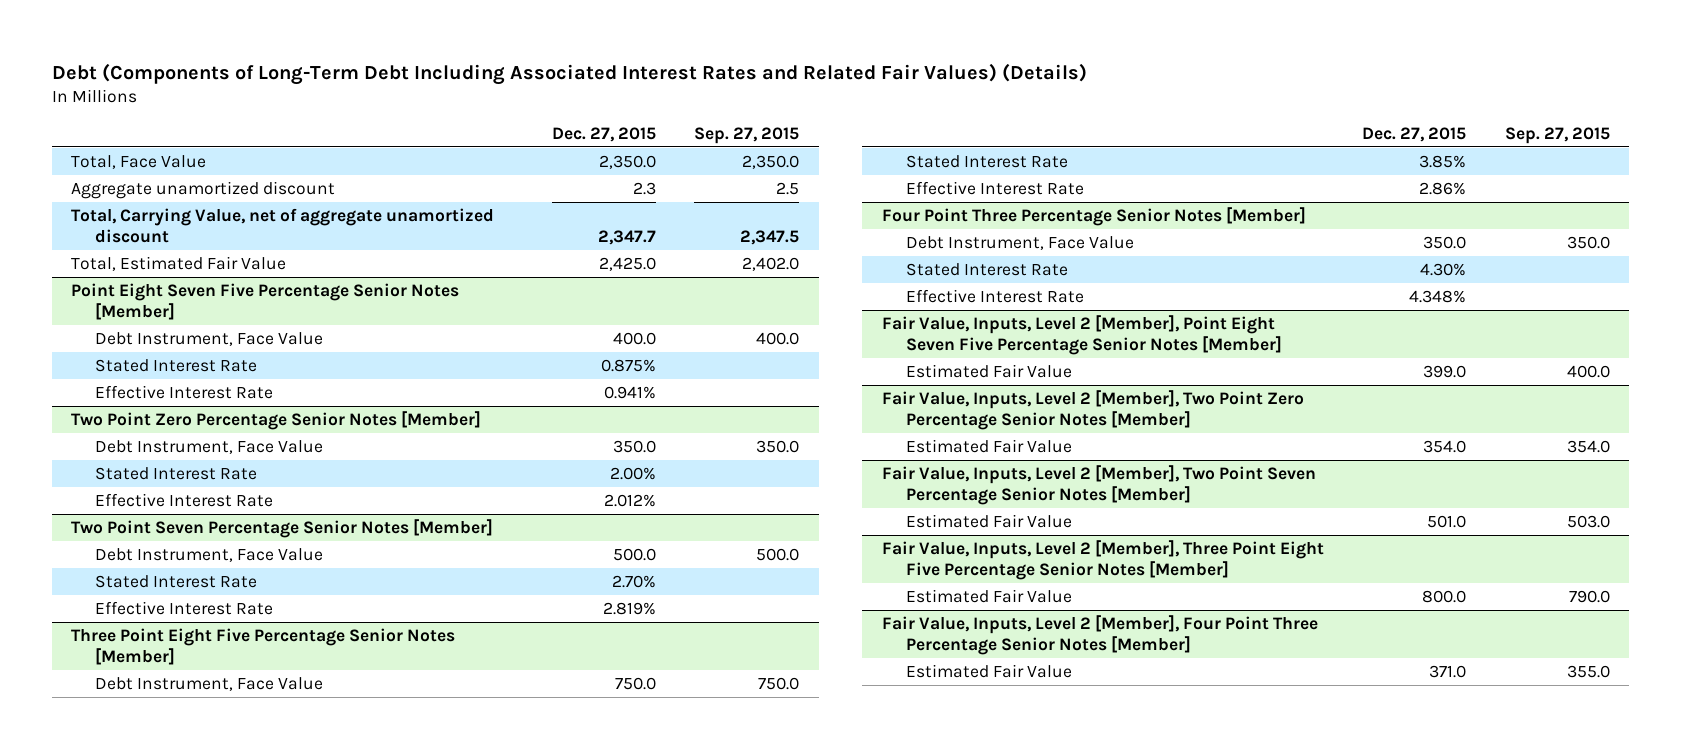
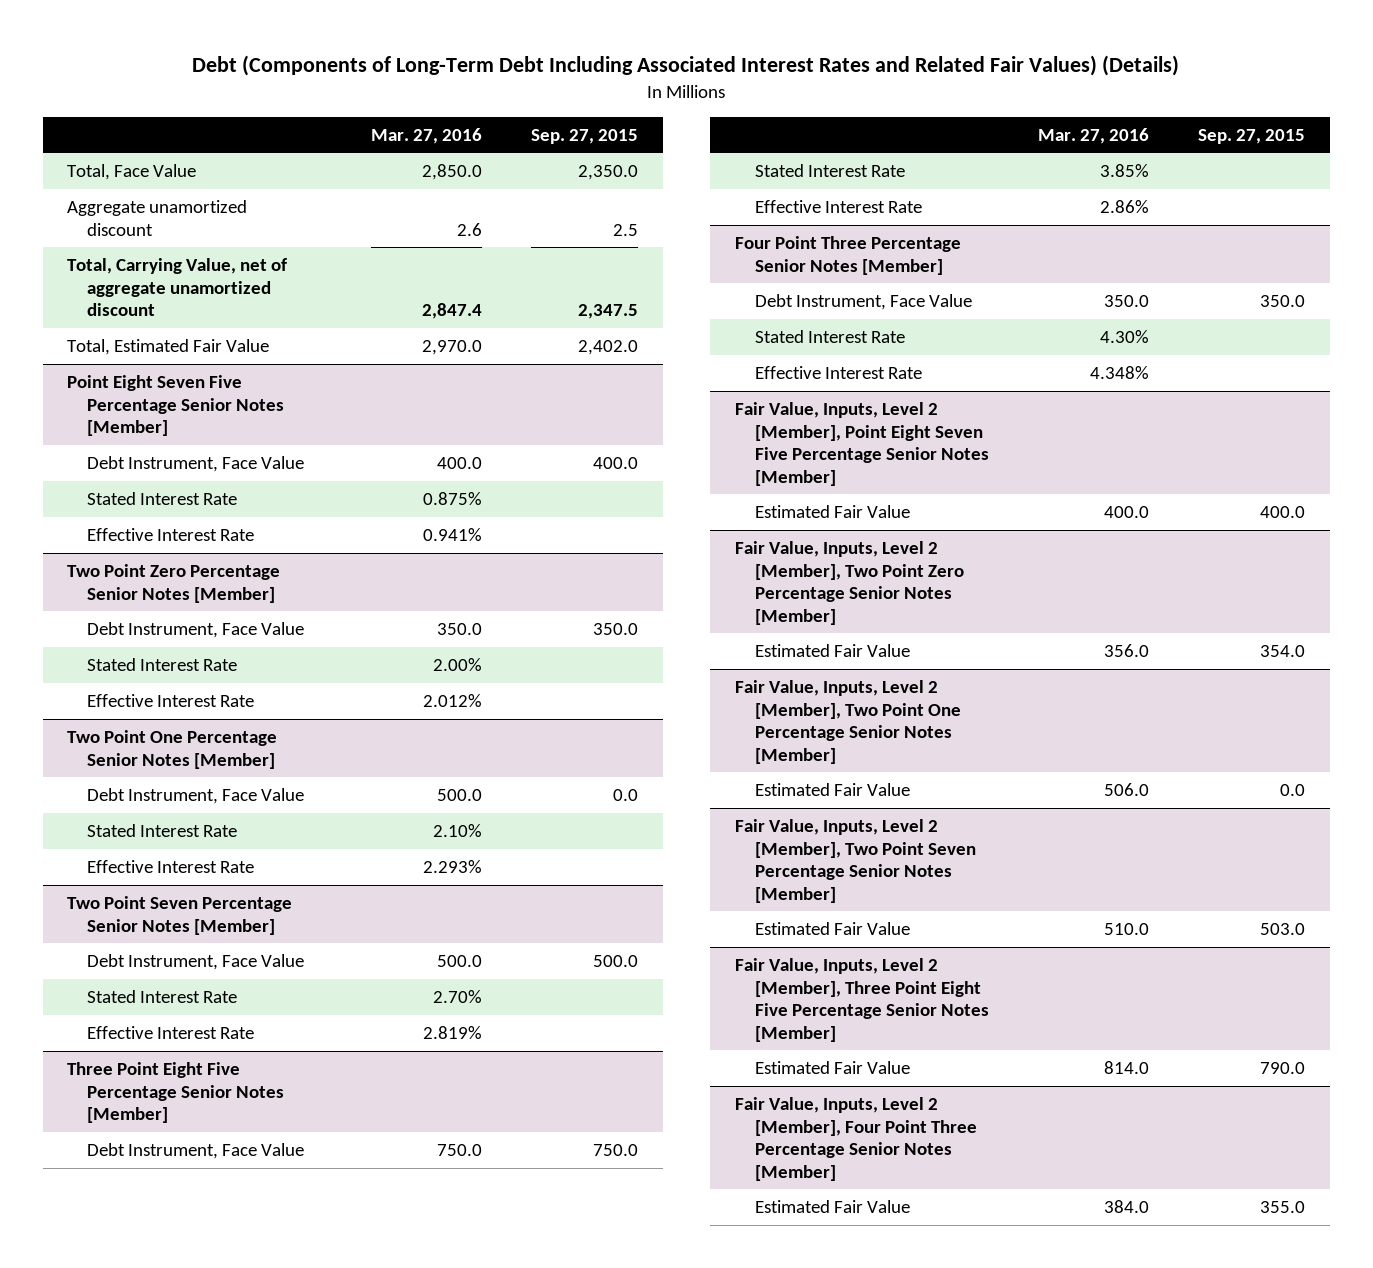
[551,126,656,142] Dec. 27, 2015 -> none
none -> [370,127,482,144] Mar. 27, 2016
none -> [67,730,278,769] Two Point One Percentage Senior Notes [Member]
none -> [87,788,305,805] Debt Instrument, Face Value
none -> [87,824,238,838] Stated Interest Rate
none -> [87,860,255,874] Effective Interest Rate
none -> [734,680,961,764] Fair Value, Inputs, Level 2 [Member], Two Point One Percentage Senior Notes [Member]
none -> [754,783,910,797] Estimated Fair Value

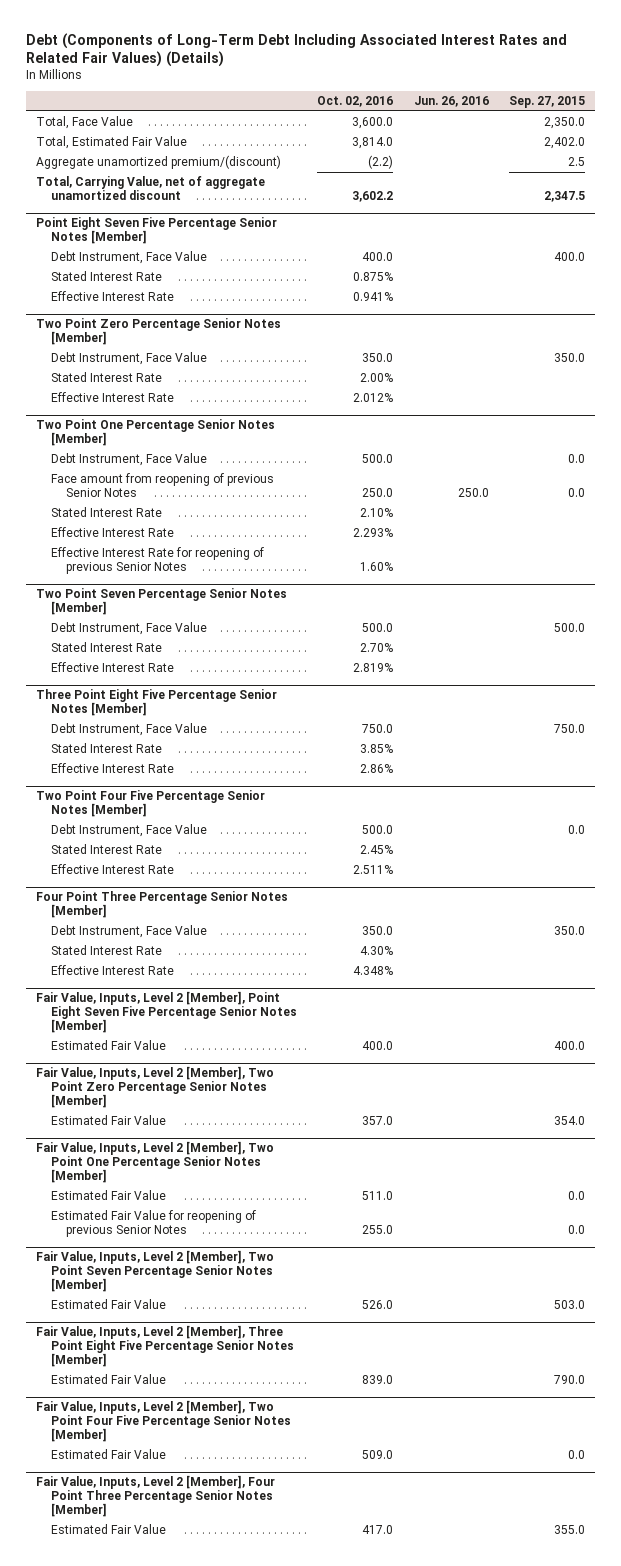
[370,127,482,144] Mar. 27, 2016 -> none
none -> [317,96,394,108] Oct. 02, 2016
none -> [413,96,489,108] Jun. 26, 2016
[67,200,248,236] Aggregate unamortized discount -> none
none -> [36,155,282,170] Aggregate unamortized premium/(discount)
[67,258,288,317] Total, Carrying Value, net of aggregate unamortized discount -> [36,176,266,201] Total, Carrying Value, net of aggregate unamortized discount
none -> [51,473,275,498] Face amount from reopening of previous Senior Notes
none -> [51,547,265,575] Effective Interest Rate for reopening of previous Senior Notes
none -> [36,790,266,818] Two Point Four Five Percentage Senior Notes [Member]
none -> [51,824,208,838] Debt Instrument, Face Value
none -> [51,844,163,855] Stated Interest Rate
none -> [51,864,175,875] Effective Interest Rate
none -> [51,1210,257,1238] Estimated Fair Value for reopening of previous Senior Notes
none -> [36,1400,292,1443] Fair Value, Inputs, Level 2 [Member], Two Point Four Five Percentage Senior Notes [Member]
none -> [51,1449,167,1460] Estimated Fair Value

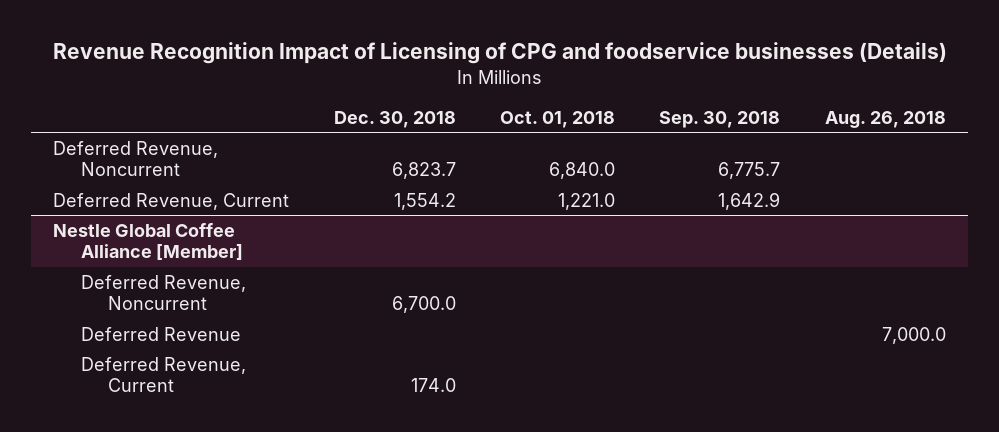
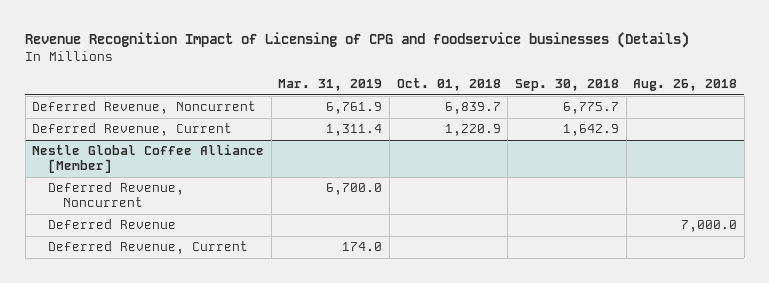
[333,110,456,128] Dec. 30, 2018 -> none
none -> [278,79,383,92] Mar. 31, 2019
[549,161,616,179] 6,840.0 -> [444,102,501,115] 6,839.7
[558,192,616,210] 1,221.0 -> [444,124,501,137] 1,220.9

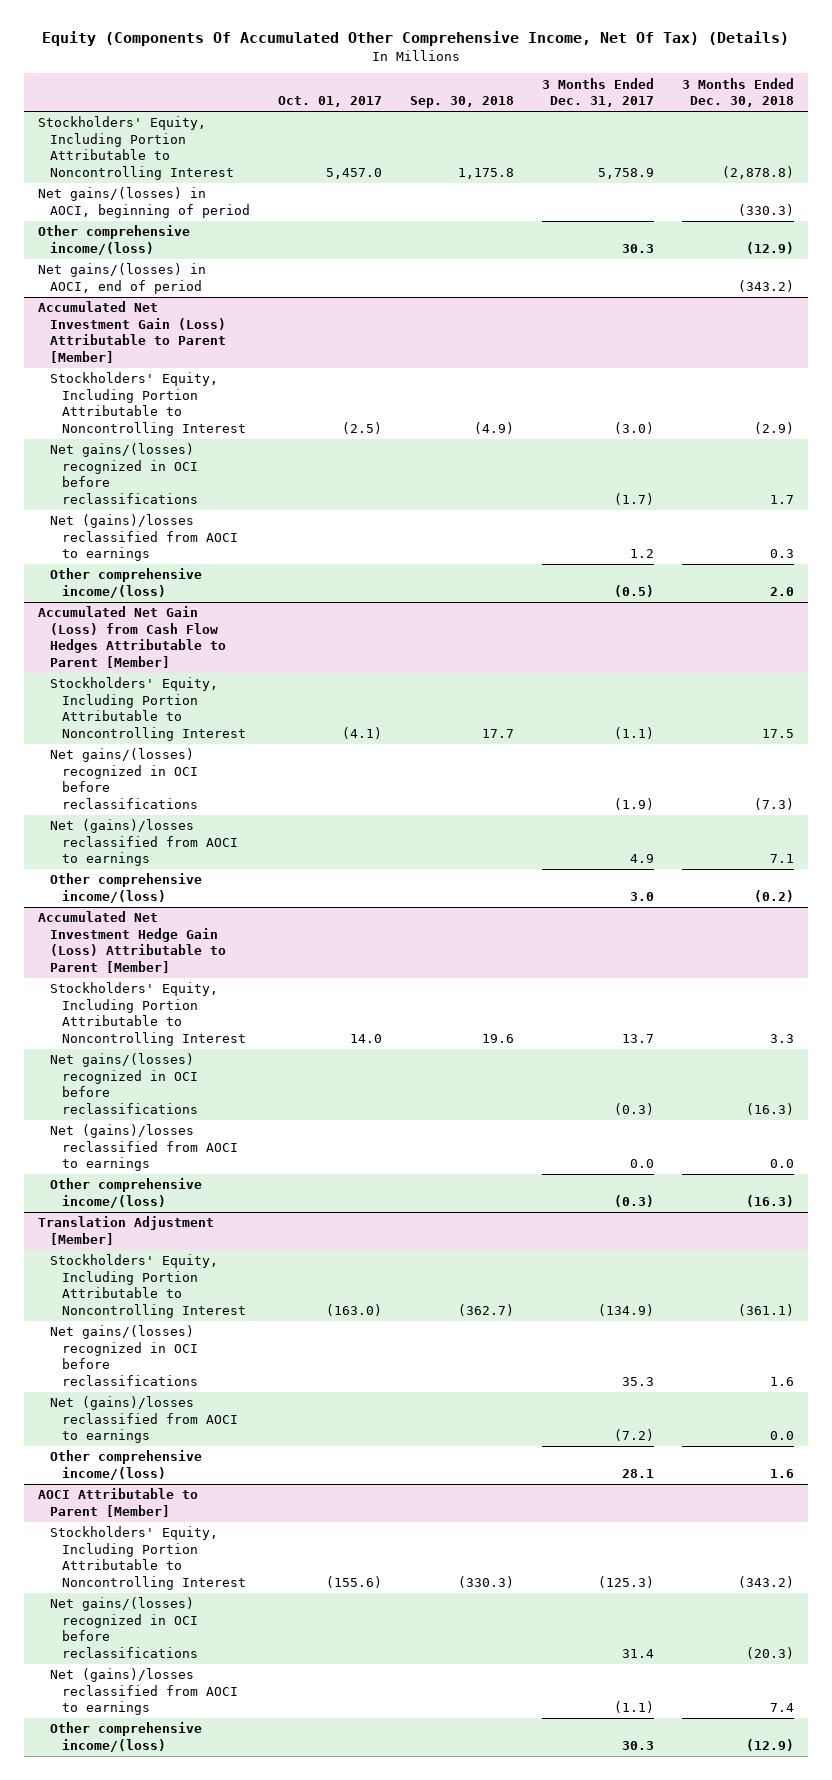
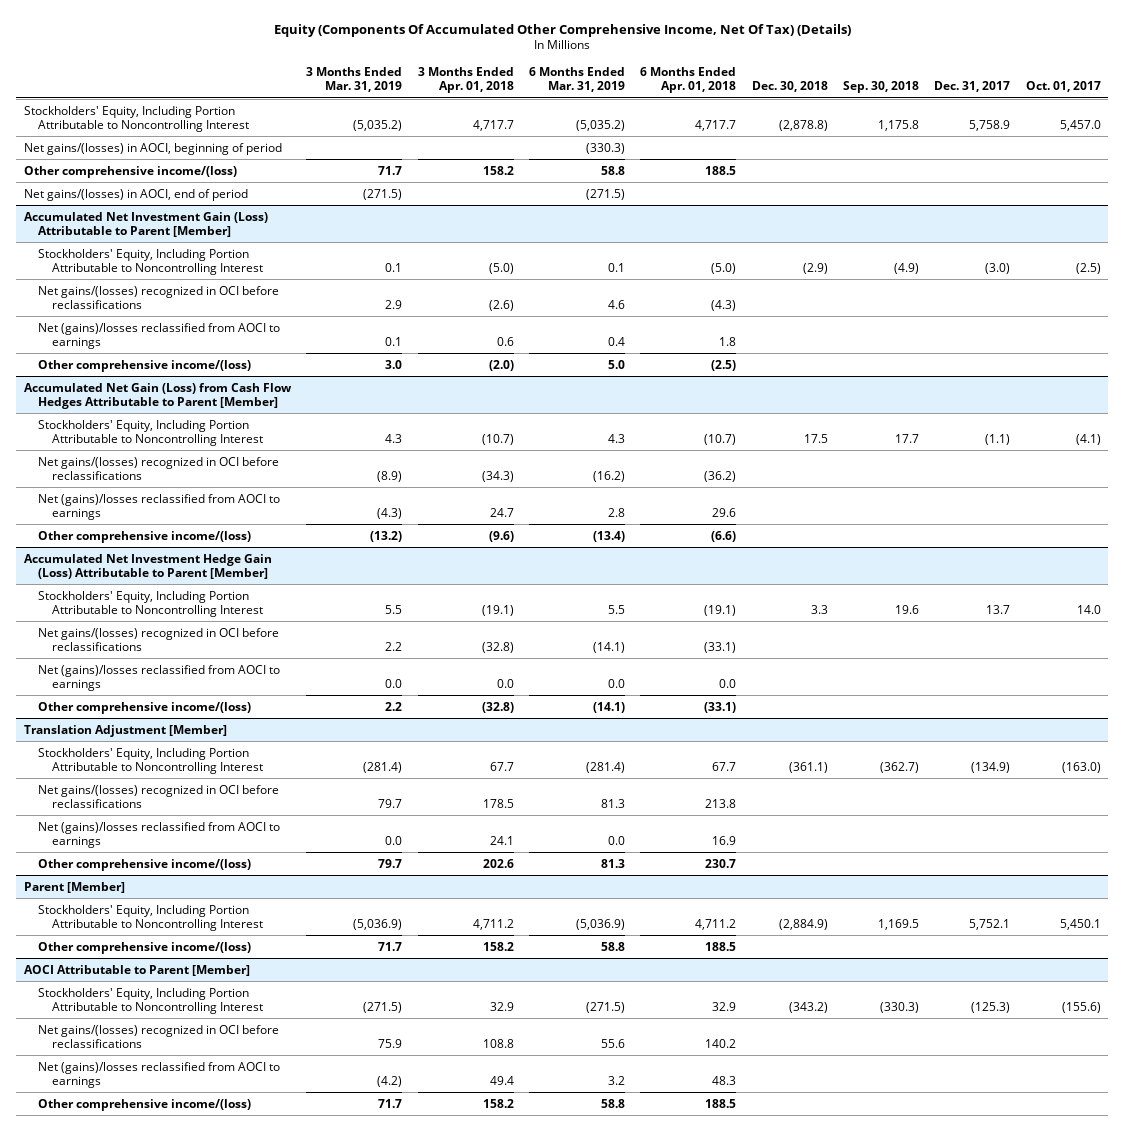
[542,77,655,108] 3 Months Ended Dec. 31, 2017 -> none
[682,77,795,108] 3 Months Ended Dec. 30, 2018 -> none
none -> [306,67,403,93] 3 Months Ended Mar. 31, 2019
none -> [417,67,514,94] 3 Months Ended Apr. 01, 2018
none -> [528,67,625,93] 6 Months Ended Mar. 31, 2019
none -> [640,67,737,94] 6 Months Ended Apr. 01, 2018
none -> [751,81,828,93] Dec. 30, 2018
none -> [934,81,1011,93] Dec. 31, 2017
none -> [23,881,125,893] Parent [Member]
none -> [38,904,264,931] Stockholders' Equity, Including Portion Attributable to Noncontrolling Interest
none -> [38,941,252,954] Other comprehensive income/(loss)

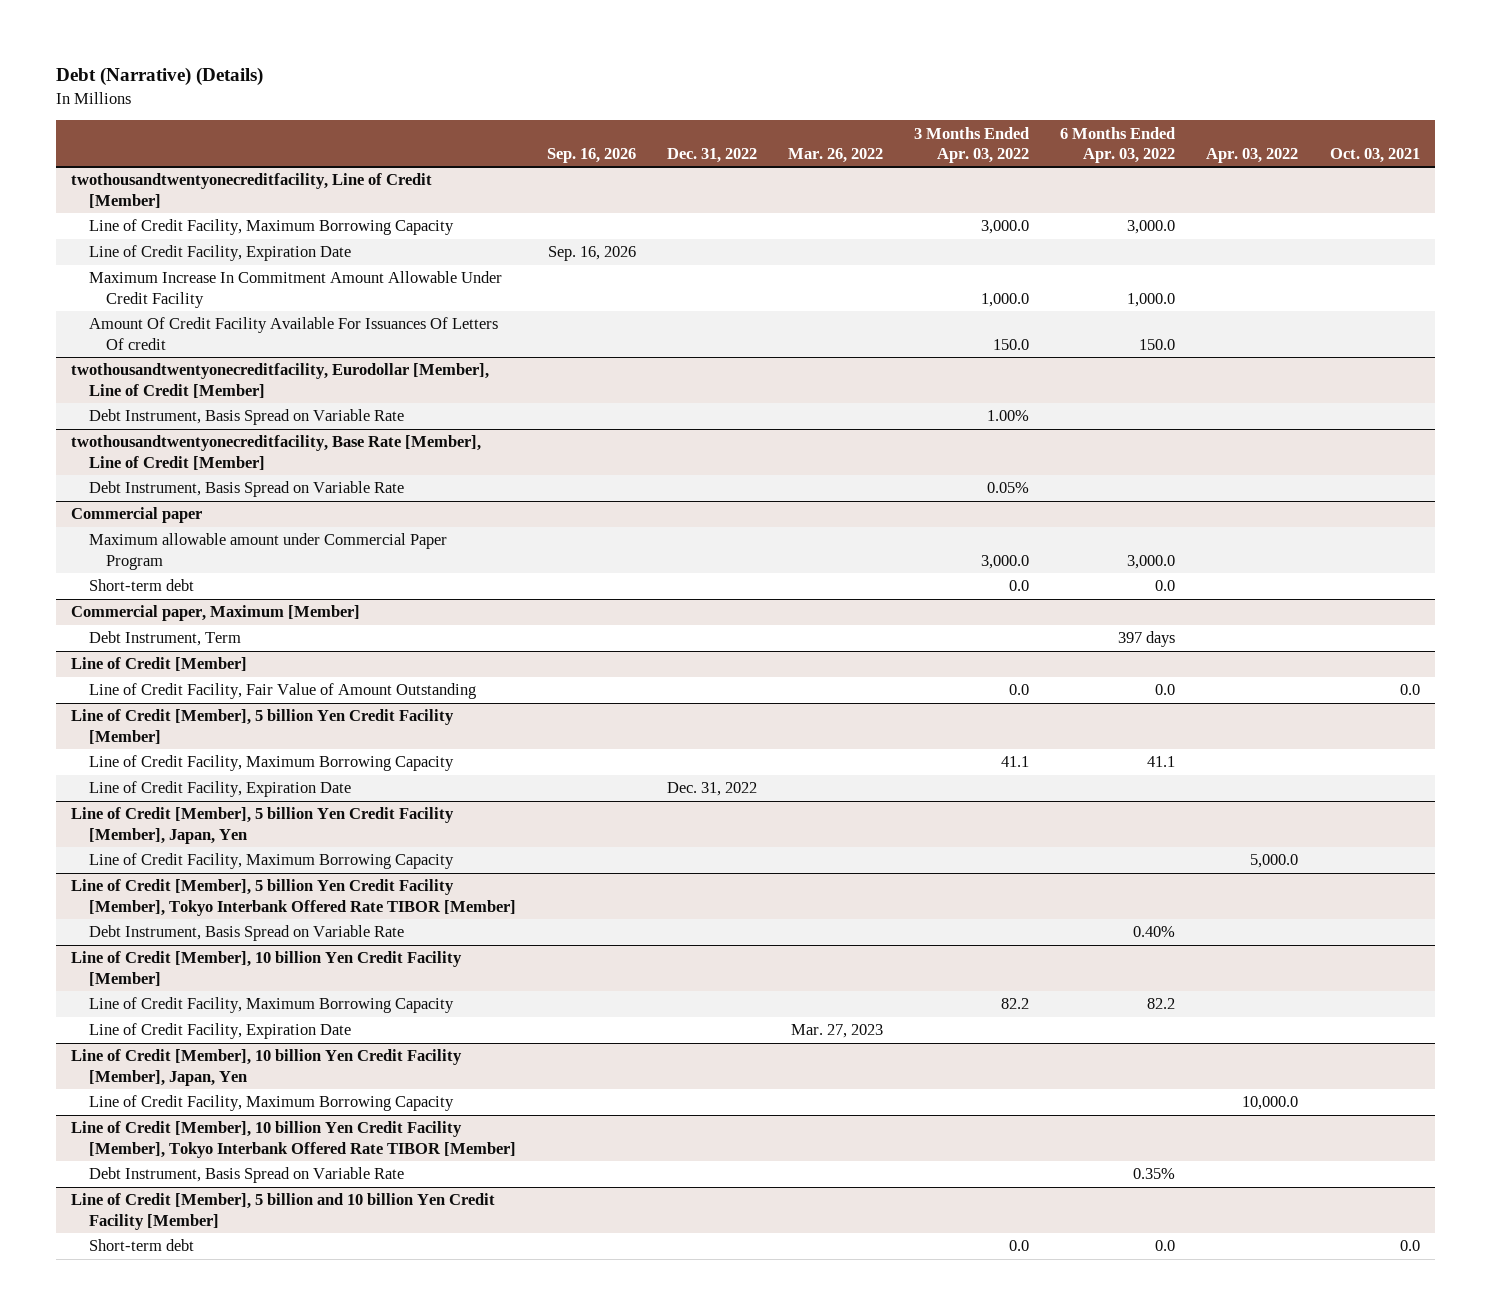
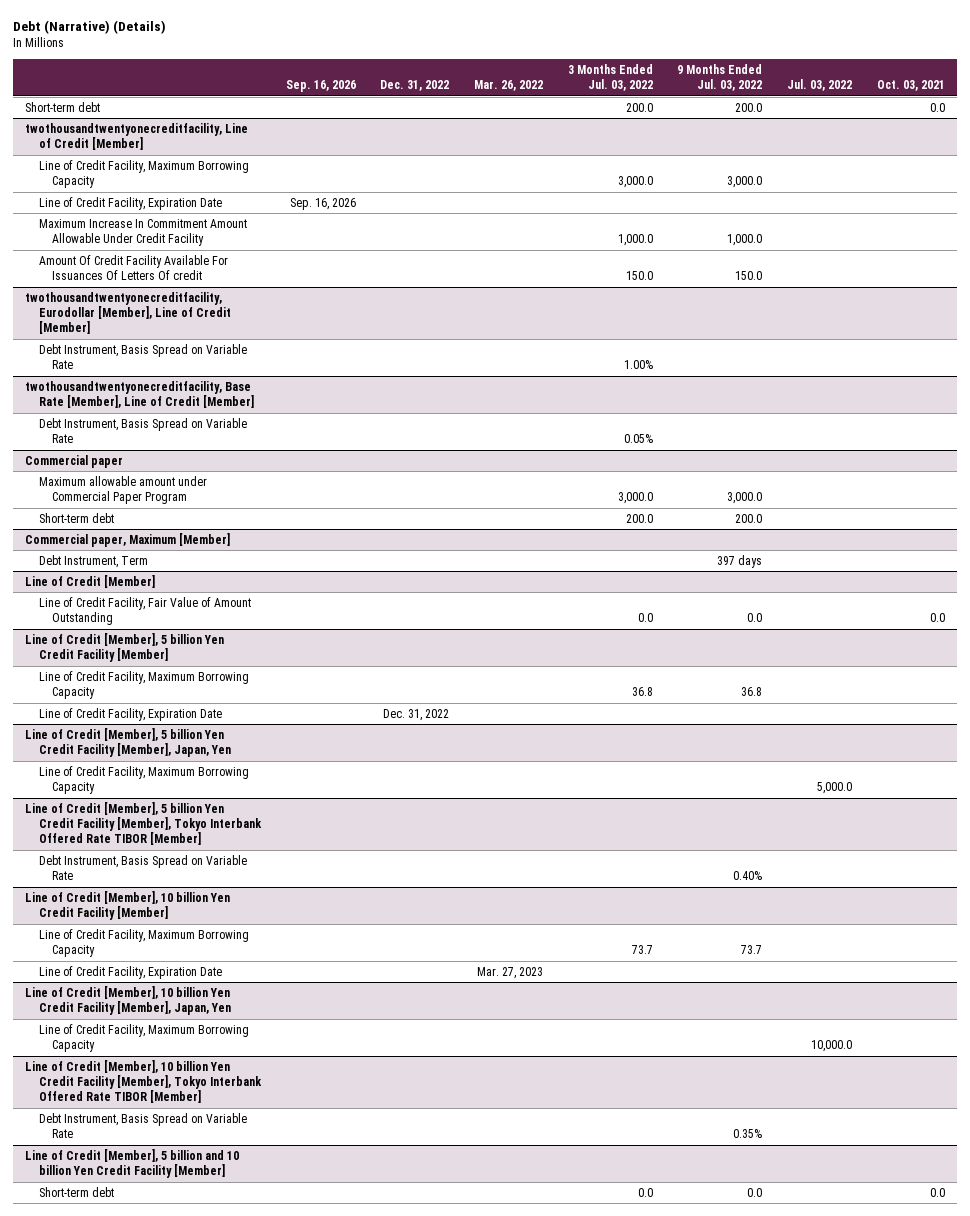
[914,126,1030,163] 3 Months Ended Apr. 03, 2022 -> none
[1060,126,1176,163] 6 Months Ended Apr. 03, 2022 -> none
[1206,147,1299,163] Apr. 03, 2022 -> none
none -> [567,64,653,92] 3 Months Ended Jul. 03, 2022
none -> [677,64,763,92] 9 Months Ended Jul. 03, 2022
none -> [787,79,853,92] Jul. 03, 2022
none -> [25,101,101,112] Short-term debt

